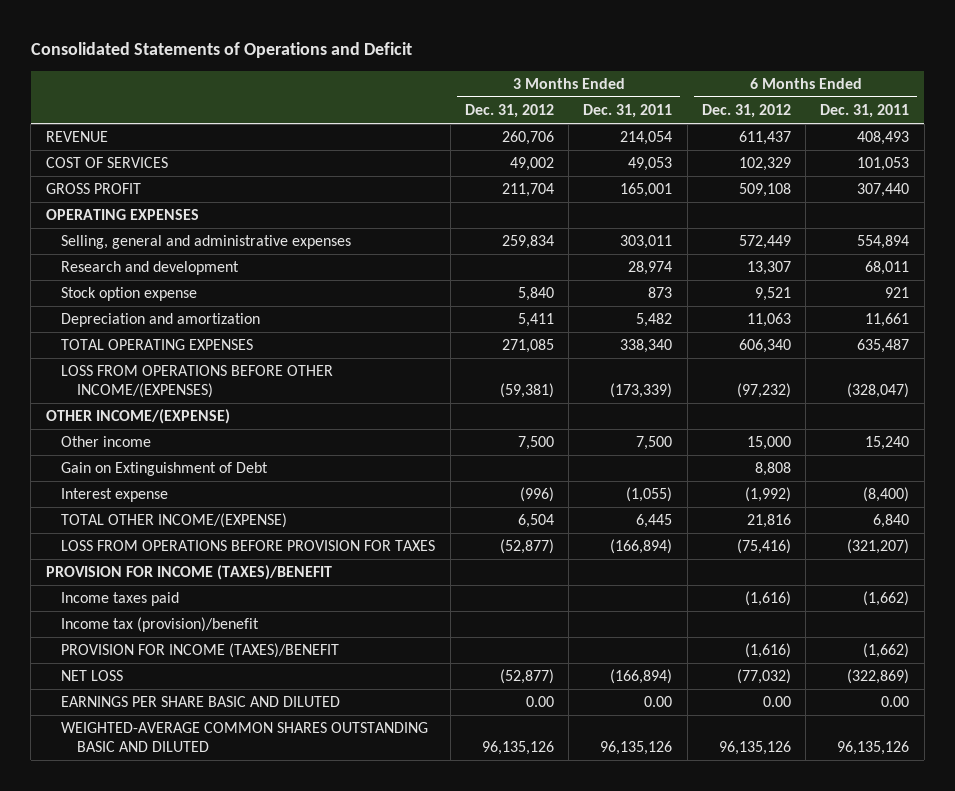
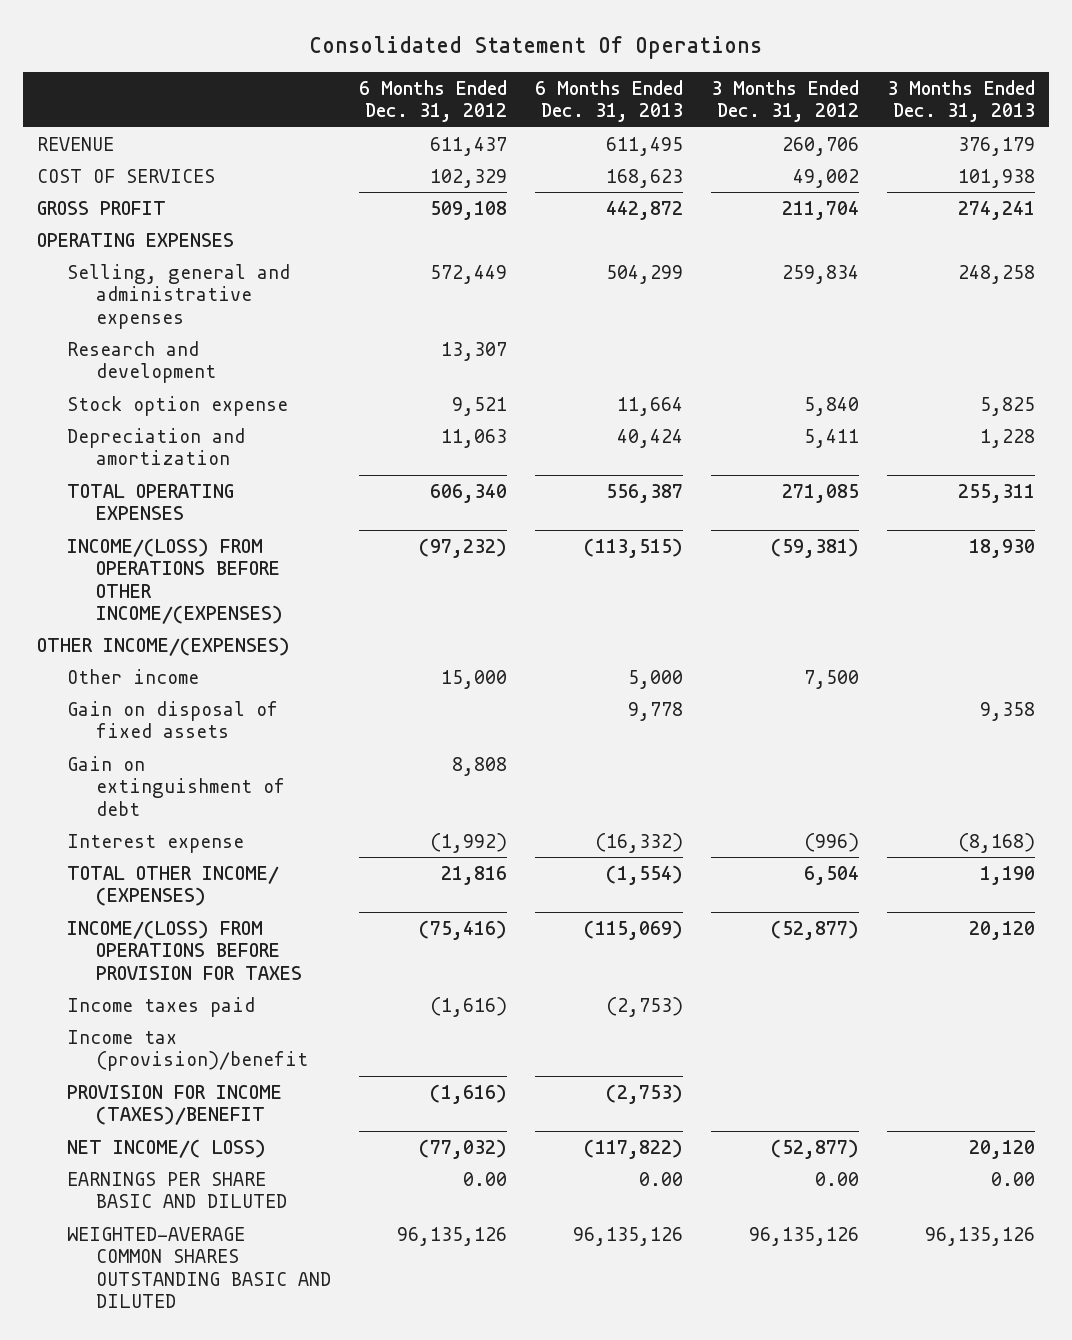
[30,42,412,59] Consolidated Statements of Operations and Deficit -> [308,35,762,59] Consolidated Statement Of Operations
[583,104,673,119] Dec. 31, 2011 -> none
[820,104,910,119] Dec. 31, 2011 -> none
none -> [535,79,684,123] 6 Months Ended Dec. 31, 2013
none -> [887,79,1036,123] 3 Months Ended Dec. 31, 2013
[61,365,334,398] LOSS FROM OPERATIONS BEFORE OTHER INCOME/(EXPENSES) -> [66,537,284,624] INCOME/(LOSS) FROM OPERATIONS BEFORE OTHER INCOME/(EXPENSES)
[45,409,230,425] OTHER INCOME/(EXPENSE) -> [36,636,290,656] OTHER INCOME/(EXPENSES)
none -> [66,700,278,739] Gain on disposal of fixed assets
[61,462,269,477] Gain on Extinguishment of Debt -> [66,755,286,816] Gain on extinguishment of debt
[45,565,332,581] PROVISION FOR INCOME (TAXES)/BENEFIT -> none
[61,513,288,529] TOTAL OTHER INCOME/(EXPENSE) -> [66,865,279,907] TOTAL OTHER INCOME/ (EXPENSES)
[61,540,436,552] LOSS FROM OPERATIONS BEFORE PROVISION FOR TAXES -> [66,919,303,980] INCOME/(LOSS) FROM OPERATIONS BEFORE PROVISION FOR TAXES
[61,670,124,682] NET LOSS -> [66,1138,266,1158] NET INCOME/( LOSS)

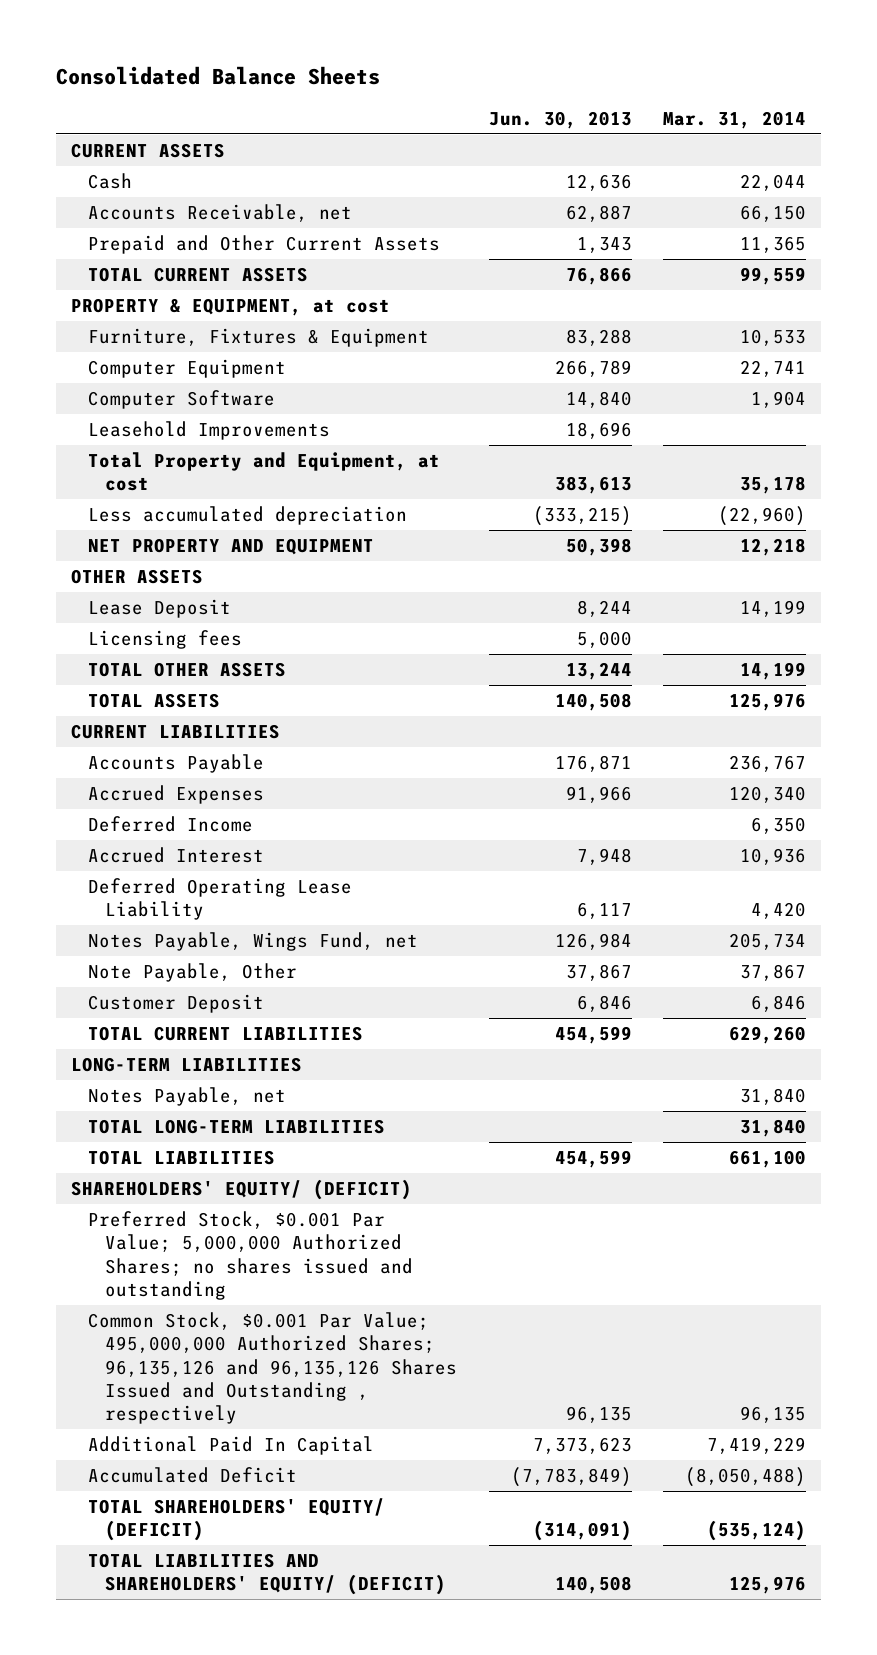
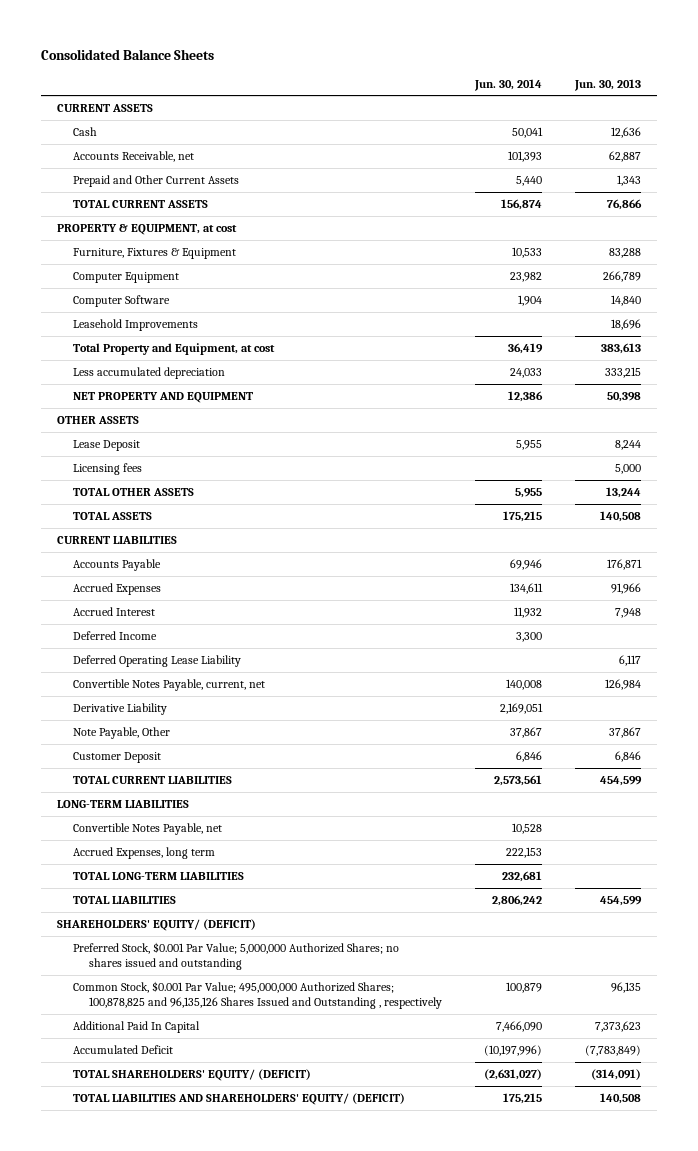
[662,110,806,129] Mar. 31, 2014 -> none
none -> [473,78,542,91] Jun. 30, 2014
[532,505,632,526] (333,215) -> [604,366,641,378] 333,215
[88,815,254,832] Deferred Income -> [73,630,158,640] Deferred Income
[88,931,419,951] Notes Payable, Wings Fund, net -> [73,678,266,691] Convertible Notes Payable, current, net
none -> [73,702,168,715] Derivative Liability
[88,1086,287,1106] Notes Payable, net -> [73,822,223,835] Convertible Notes Payable, net
none -> [73,846,216,859] Accrued Expenses, long term
[88,1311,458,1425] Common Stock, $0.001 Par Value; 495,000,000 Authorized Shares; 96,135,126 and 96,135,126 Shares Issued and Outstanding , respectively -> [73,980,443,1009] Common Stock, $0.001 Par Value; 495,000,000 Authorized Shares; 100,878,825 and 96,135,126 Shares Issued and Outstanding , respectively

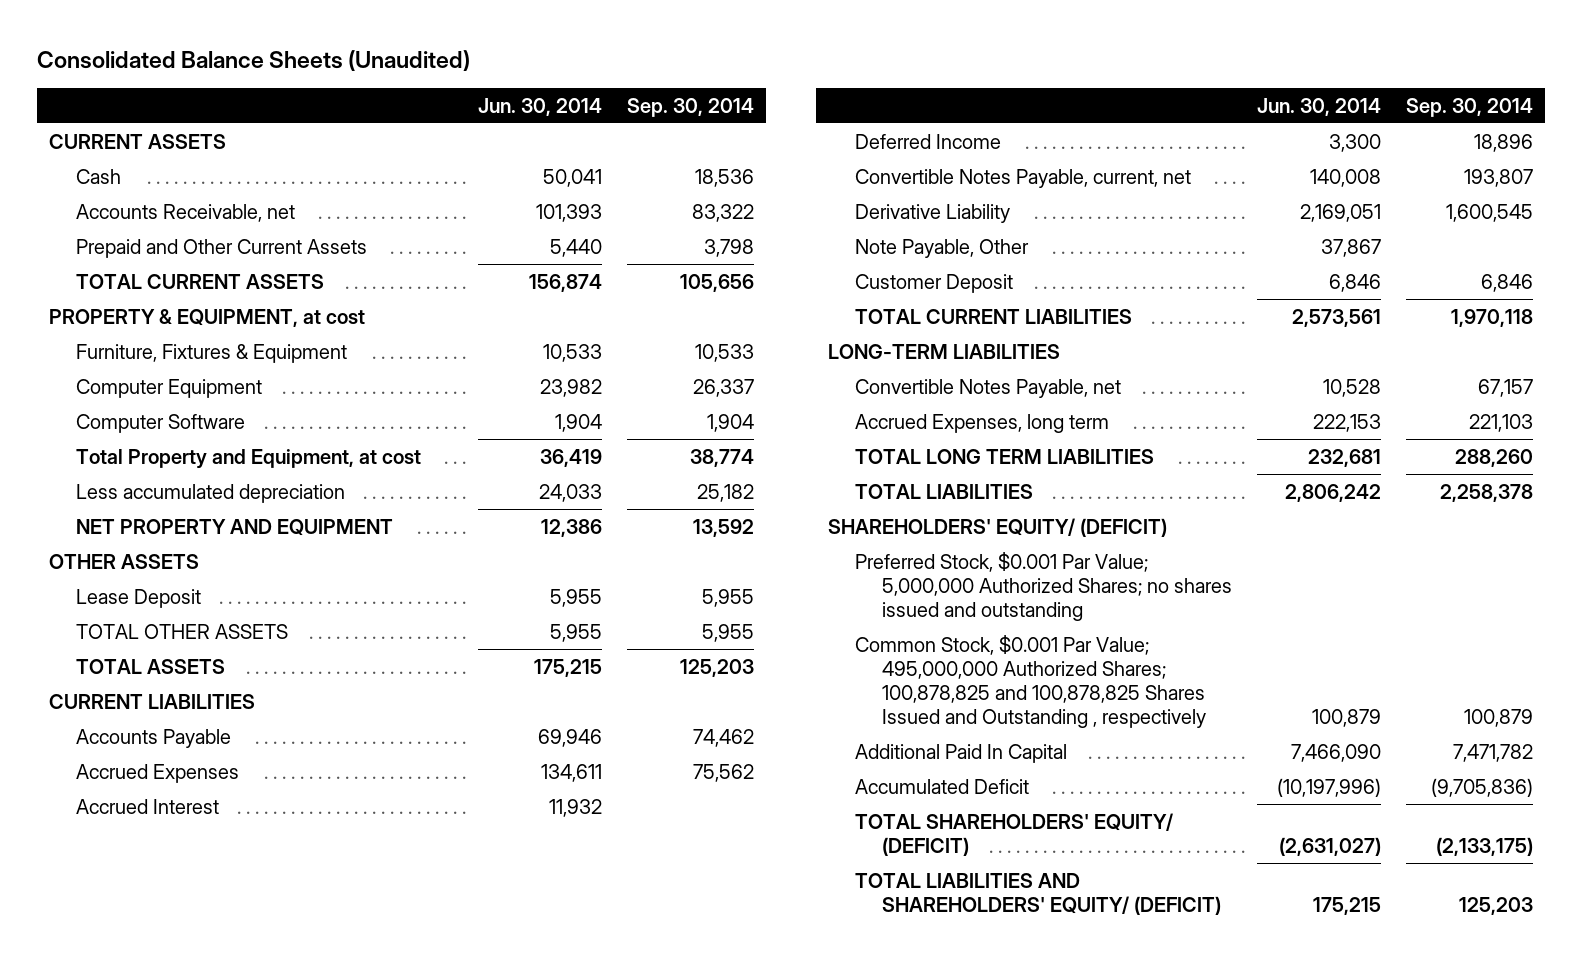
[41,48,215,60] Consolidated Balance Sheets -> [36,49,470,71] Consolidated Balance Sheets (Unaudited)
[573,78,641,91] Jun. 30, 2013 -> none
none -> [626,97,754,117] Sep. 30, 2014
[73,318,199,331] Leasehold Improvements -> none
[73,462,143,475] Licensing fees -> none
[73,654,242,667] Deferred Operating Lease Liability -> none
[73,871,245,880] TOTAL LONG-TERM LIABILITIES -> [855,448,1155,464] TOTAL LONG TERM LIABILITIES
[73,980,443,1009] Common Stock, $0.001 Par Value; 495,000,000 Authorized Shares; 100,878,825 and 96,135,126 Shares Issued and Outstanding , respectively -> [855,634,1207,729] Common Stock, $0.001 Par Value; 495,000,000 Authorized Shares; 100,878,825 and 100,878,825 Shares Issued and Outstanding , respectively

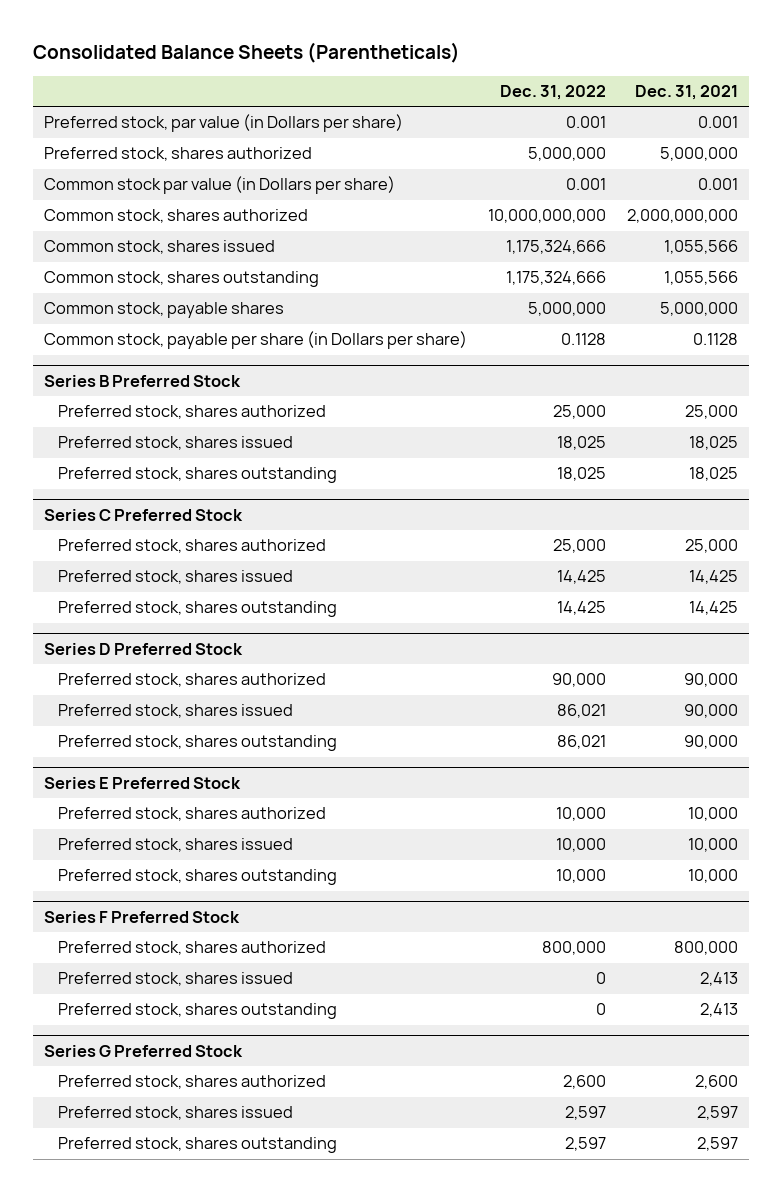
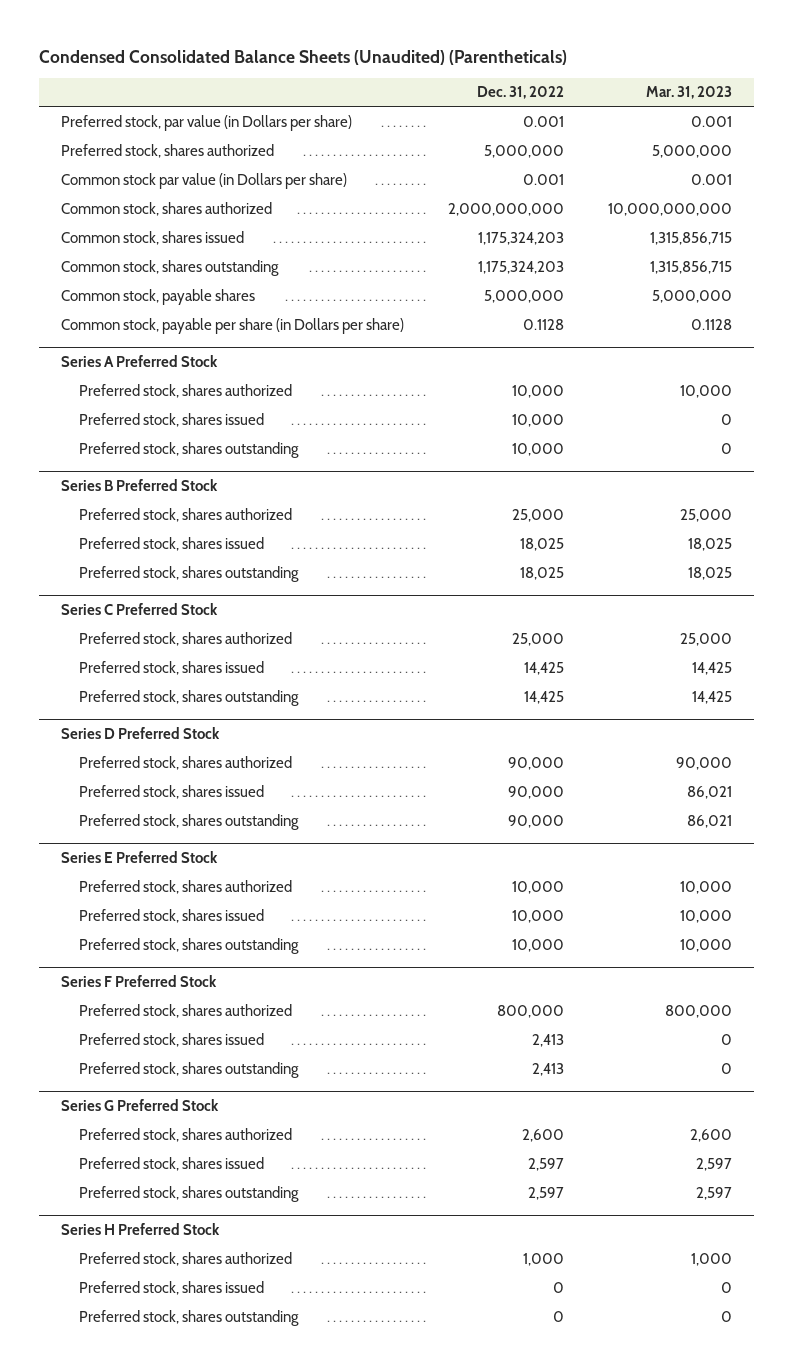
[33,42,461,64] Consolidated Balance Sheets (Parentheticals) -> [39,49,568,65] Condensed Consolidated Balance Sheets (Unaudited) (Parentheticals)
[635,85,739,101] Dec. 31, 2021 -> none
none -> [645,86,732,100] Mar. 31, 2023
[488,209,607,224] 10,000,000,000 -> [448,202,565,216] 2,000,000,000
[506,240,607,255] 1,175,324,666 -> [478,231,565,245] 1,175,324,203
[506,271,607,286] 1,175,324,666 -> [478,260,565,274] 1,175,324,203
none -> [61,355,219,368] Series A Preferred Stock
none -> [78,383,292,398] Preferred stock, shares authorized
none -> [78,412,264,427] Preferred stock, shares issued
none -> [78,441,299,458] Preferred stock, shares outstanding
[557,704,607,719] 86,021 -> [508,785,565,799] 90,000
[557,735,607,750] 86,021 -> [508,814,565,828] 90,000
[596,972,607,985] 0 -> [532,1033,565,1047] 2,413
[596,1003,607,1016] 0 -> [532,1062,565,1076] 2,413
none -> [61,1223,221,1236] Series H Preferred Stock
none -> [78,1251,292,1266] Preferred stock, shares authorized
none -> [78,1280,264,1295] Preferred stock, shares issued
none -> [78,1309,299,1326] Preferred stock, shares outstanding

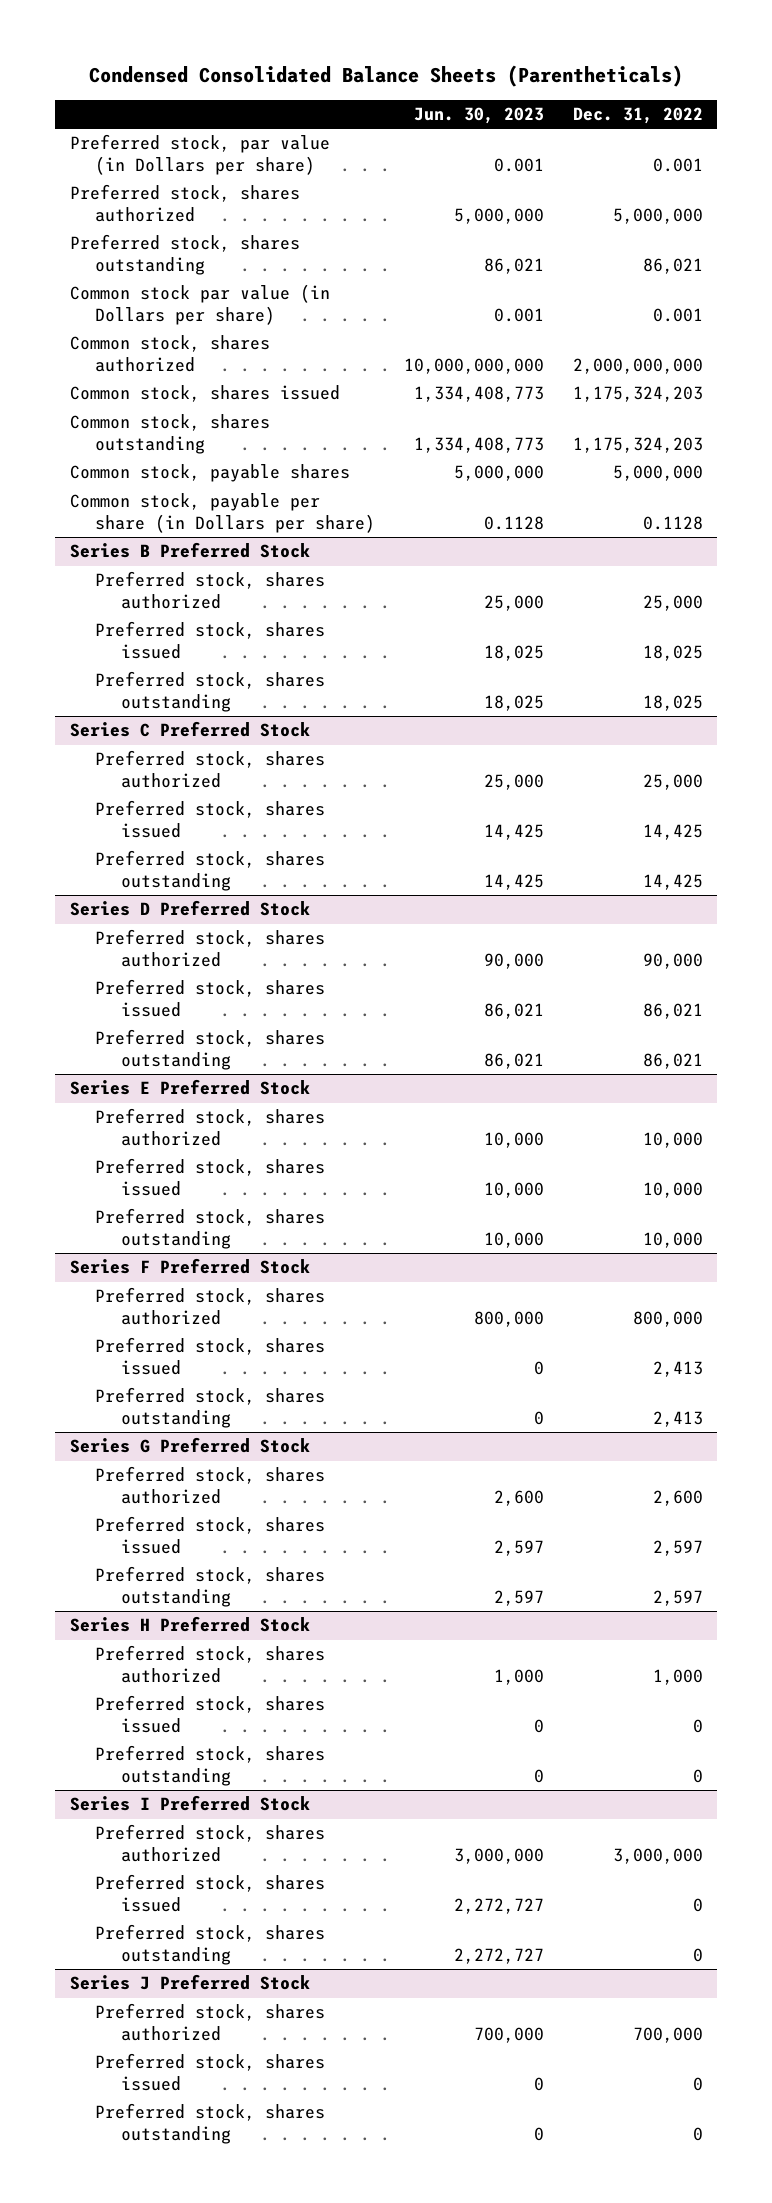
[39,49,568,65] Condensed Consolidated Balance Sheets (Unaudited) (Parentheticals) -> [89,65,684,88] Condensed Consolidated Balance Sheets (Parentheticals)
[645,86,732,100] Mar. 31, 2023 -> none
none -> [414,107,545,125] Jun. 30, 2023
none -> [69,234,300,276] Preferred stock, shares outstanding
[61,355,219,368] Series A Preferred Stock -> none
[78,383,292,398] Preferred stock, shares authorized -> none
[78,412,264,427] Preferred stock, shares issued -> none
[78,441,299,458] Preferred stock, shares outstanding -> none
[508,785,565,799] 90,000 -> [642,1003,703,1020] 86,021
[508,814,565,828] 90,000 -> [642,1053,703,1070] 86,021
none -> [69,1795,310,1812] Series I Preferred Stock
none -> [95,1824,326,1863] Preferred stock, shares authorized
none -> [95,1874,326,1913] Preferred stock, shares issued
none -> [95,1924,326,1966] Preferred stock, shares outstanding
none -> [69,1974,310,1991] Series J Preferred Stock
none -> [95,2003,326,2042] Preferred stock, shares authorized
none -> [95,2053,326,2092] Preferred stock, shares issued
none -> [95,2103,326,2145] Preferred stock, shares outstanding

